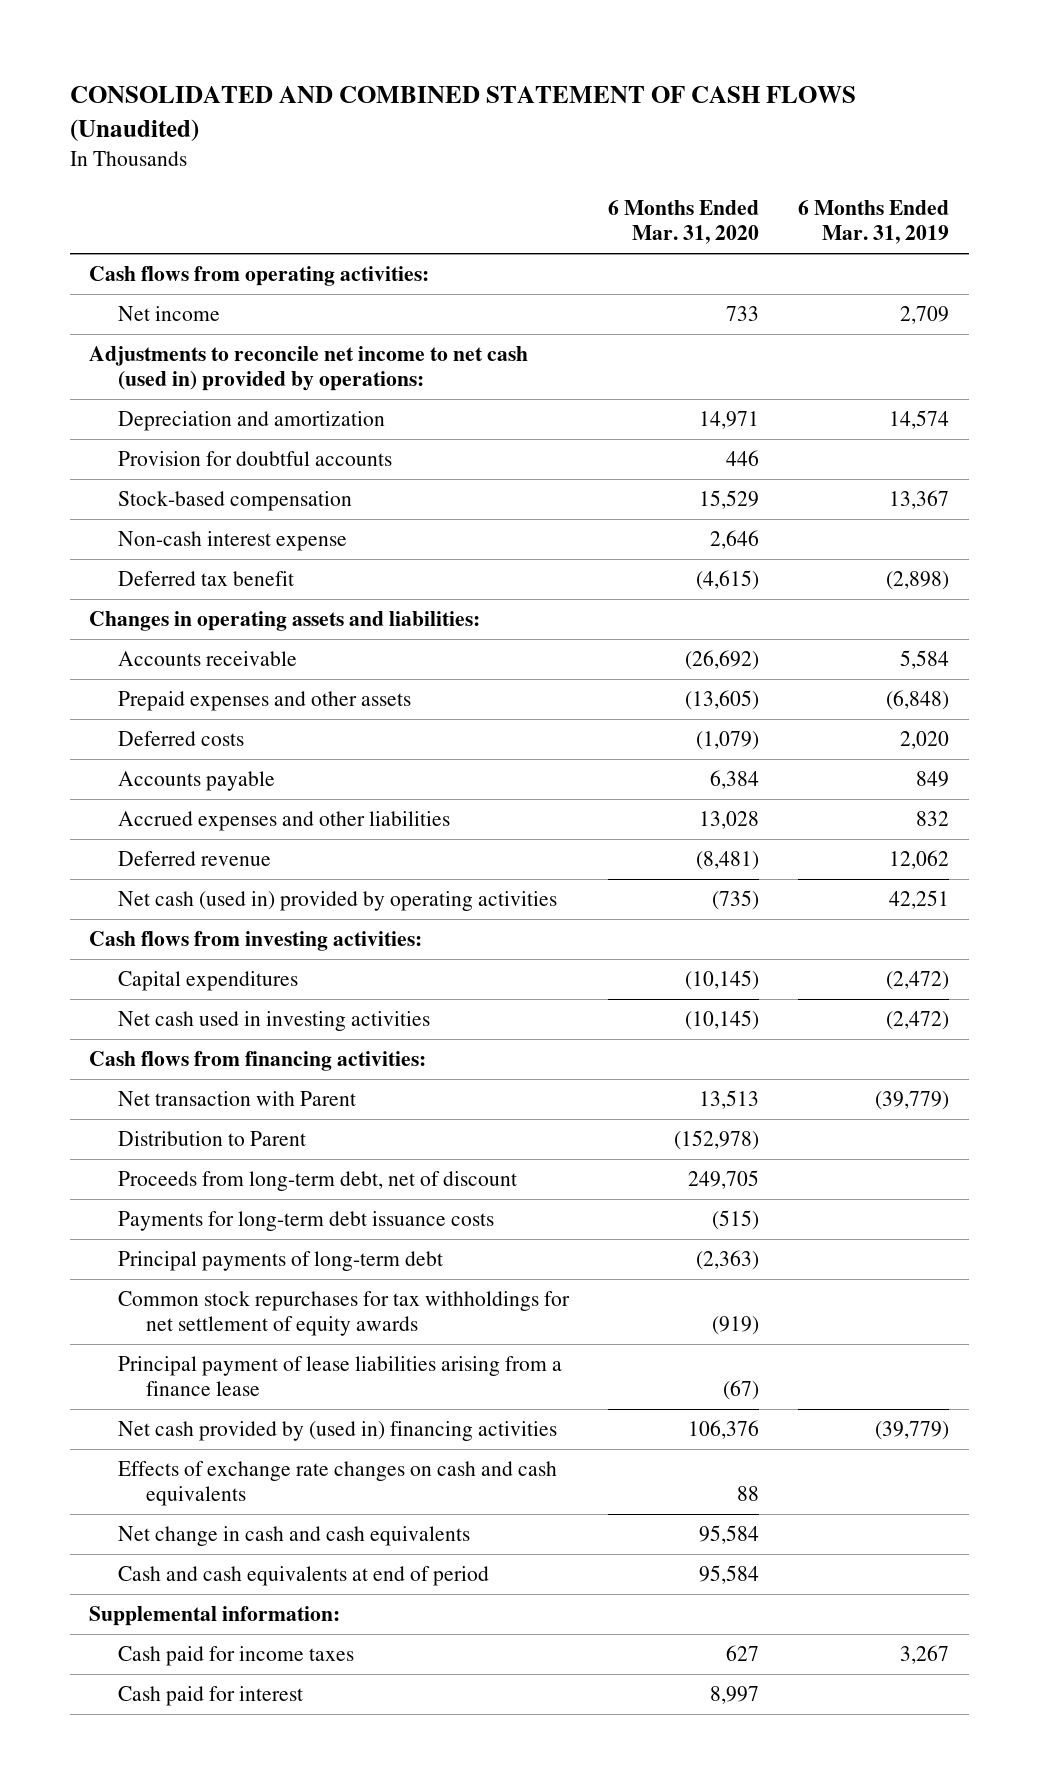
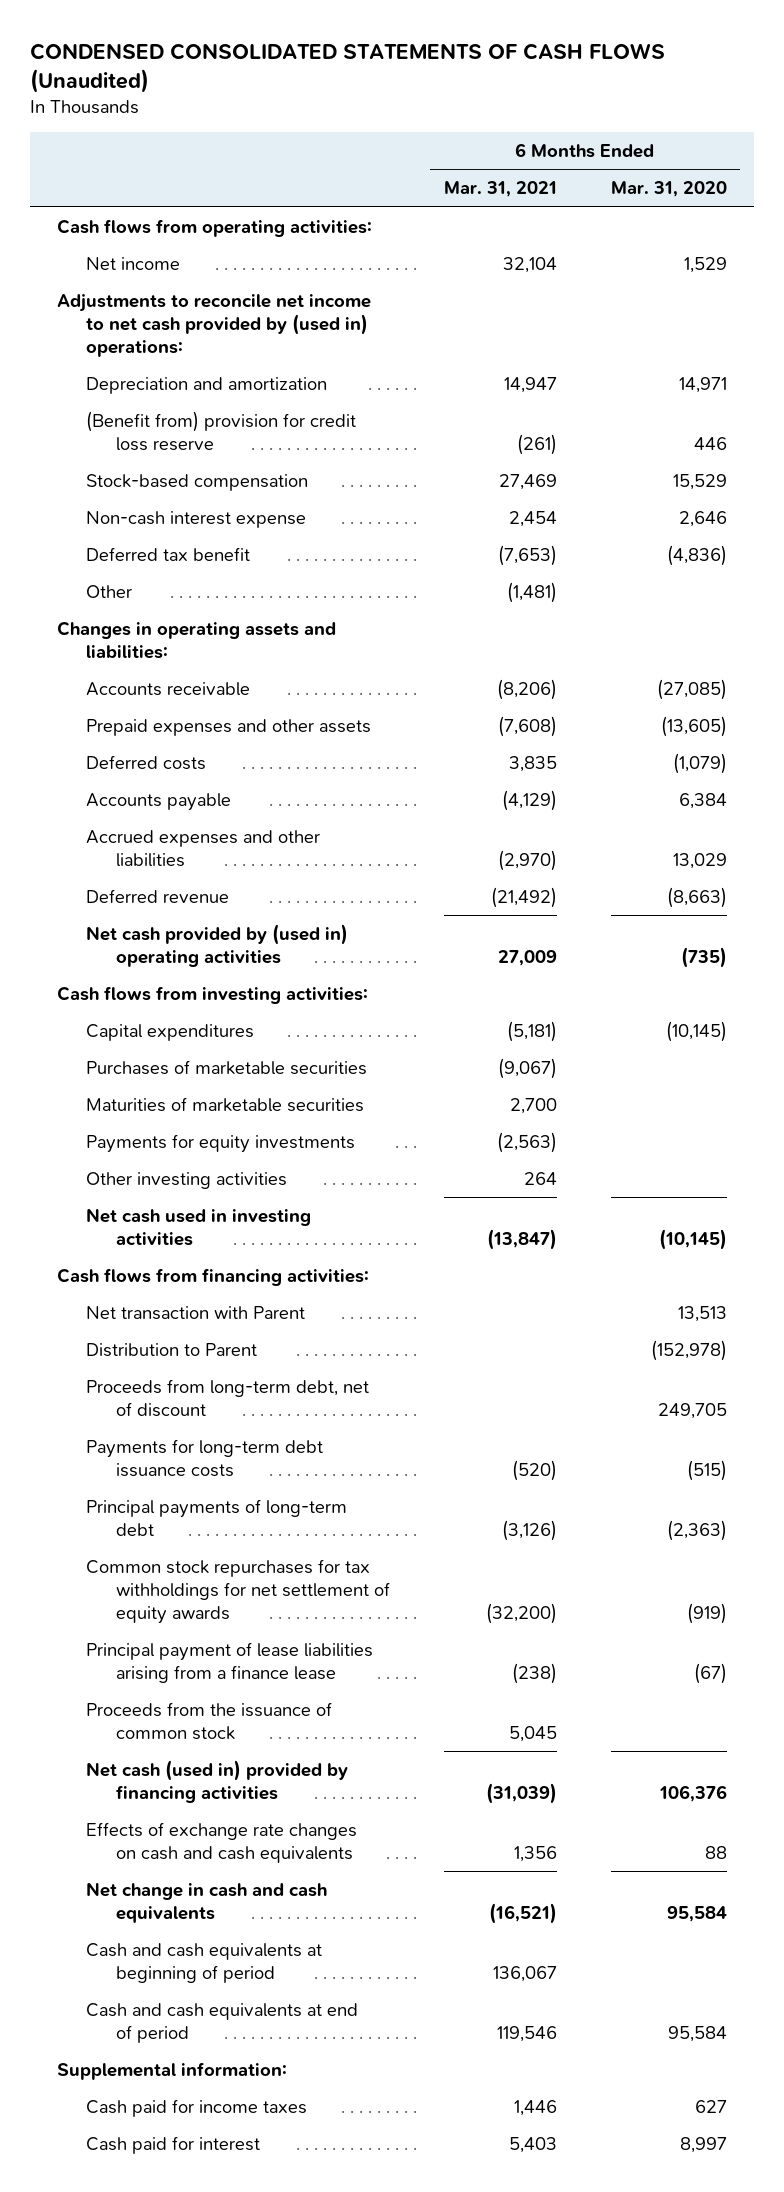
[69,86,856,143] CONSOLIDATED AND COMBINED STATEMENT OF CASH FLOWS (Unaudited) -> [30,43,666,94] CONDENSED CONSOLIDATED STATEMENTS OF CASH FLOWS (Unaudited)
[798,199,950,245] 6 Months Ended Mar. 31, 2019 -> none
none -> [443,181,557,198] Mar. 31, 2021
[725,306,759,322] 733 -> [683,257,727,274] 1,529
[89,346,529,392] Adjustments to reconcile net income to net cash (used in) provided by operations: -> [57,294,372,357] Adjustments to reconcile net income to net cash provided by (used in) operations:
[117,451,392,467] Provision for doubtful accounts -> [86,411,357,451] (Benefit from) provision for credit loss reserve
[695,570,759,591] (4,615) -> [666,545,727,567] (4,836)
none -> [86,585,133,599] Other
[684,650,759,671] (26,692) -> [656,679,727,701] (27,085)
[698,811,759,830] 13,028 -> [672,852,727,869] 13,029
[695,851,759,871] (8,481) -> [666,887,727,909] (8,663)
[117,891,557,912] Net cash (used in) provided by operating activities -> [86,924,349,967] Net cash provided by (used in) operating activities
none -> [86,1060,368,1076] Purchases of marketable securities
none -> [86,1097,365,1113] Maturities of marketable securities
none -> [86,1134,356,1154] Payments for equity investments
none -> [86,1172,288,1190] Other investing activities
none -> [86,1702,333,1740] Proceeds from the issuance of common stock
[117,1421,557,1442] Net cash provided by (used in) financing activities -> [86,1760,349,1803] Net cash (used in) provided by financing activities
none -> [86,1943,323,1983] Cash and cash equivalents at beginning of period

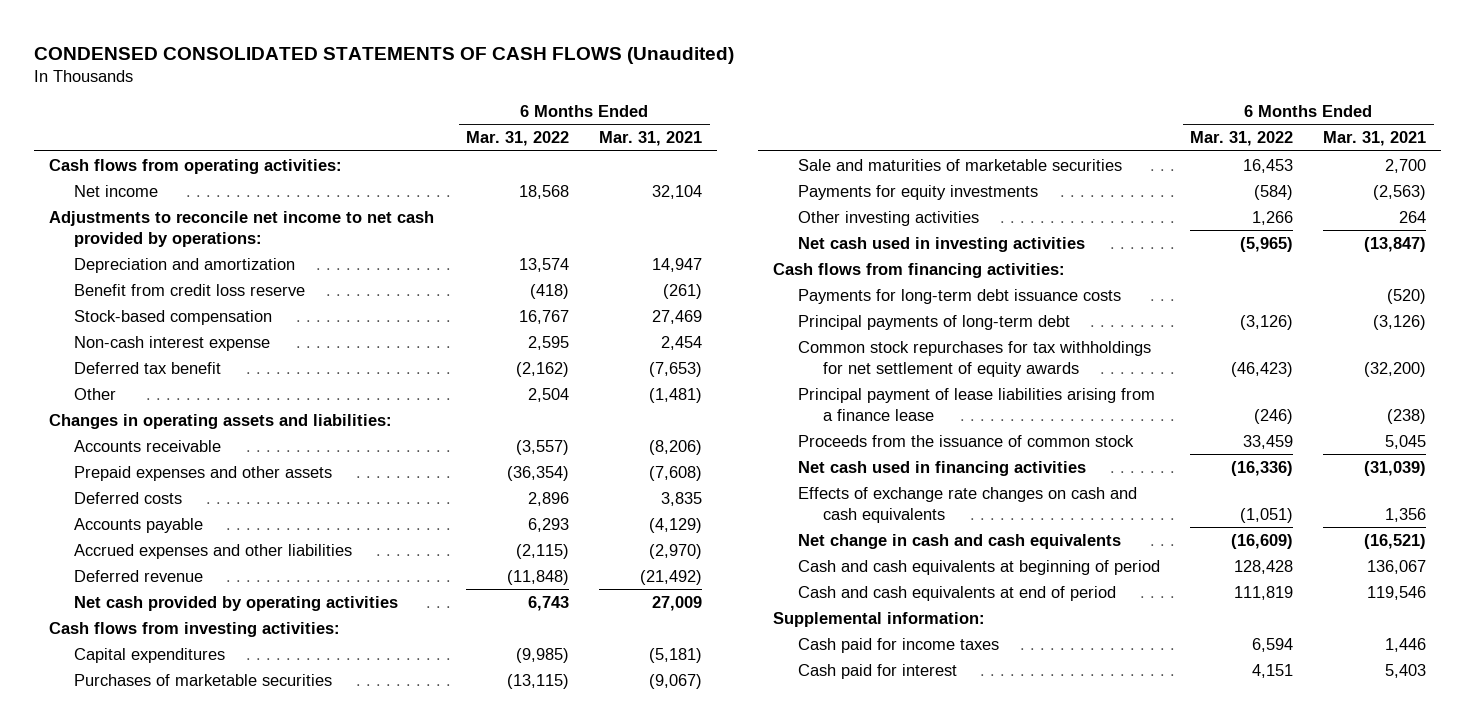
[610,181,727,198] Mar. 31, 2020 -> none
none -> [466,131,570,147] Mar. 31, 2022
[57,294,372,357] Adjustments to reconcile net income to net cash provided by (used in) operations: -> [49,210,435,247] Adjustments to reconcile net income to net cash provided by operations:
[86,411,357,451] (Benefit from) provision for credit loss reserve -> [74,283,306,296] Benefit from credit loss reserve
[86,924,349,967] Net cash provided by (used in) operating activities -> [74,595,399,611] Net cash provided by operating activities
[86,1097,365,1113] Maturities of marketable securities -> [797,158,1122,171] Sale and maturities of marketable securities
[86,1306,306,1321] Net transaction with Parent -> none
[86,1343,258,1358] Distribution to Parent -> none
[86,1379,370,1417] Proceeds from long-term debt, net of discount -> none
[86,1760,349,1803] Net cash (used in) provided by financing activities -> [797,460,1086,476] Net cash used in financing activities

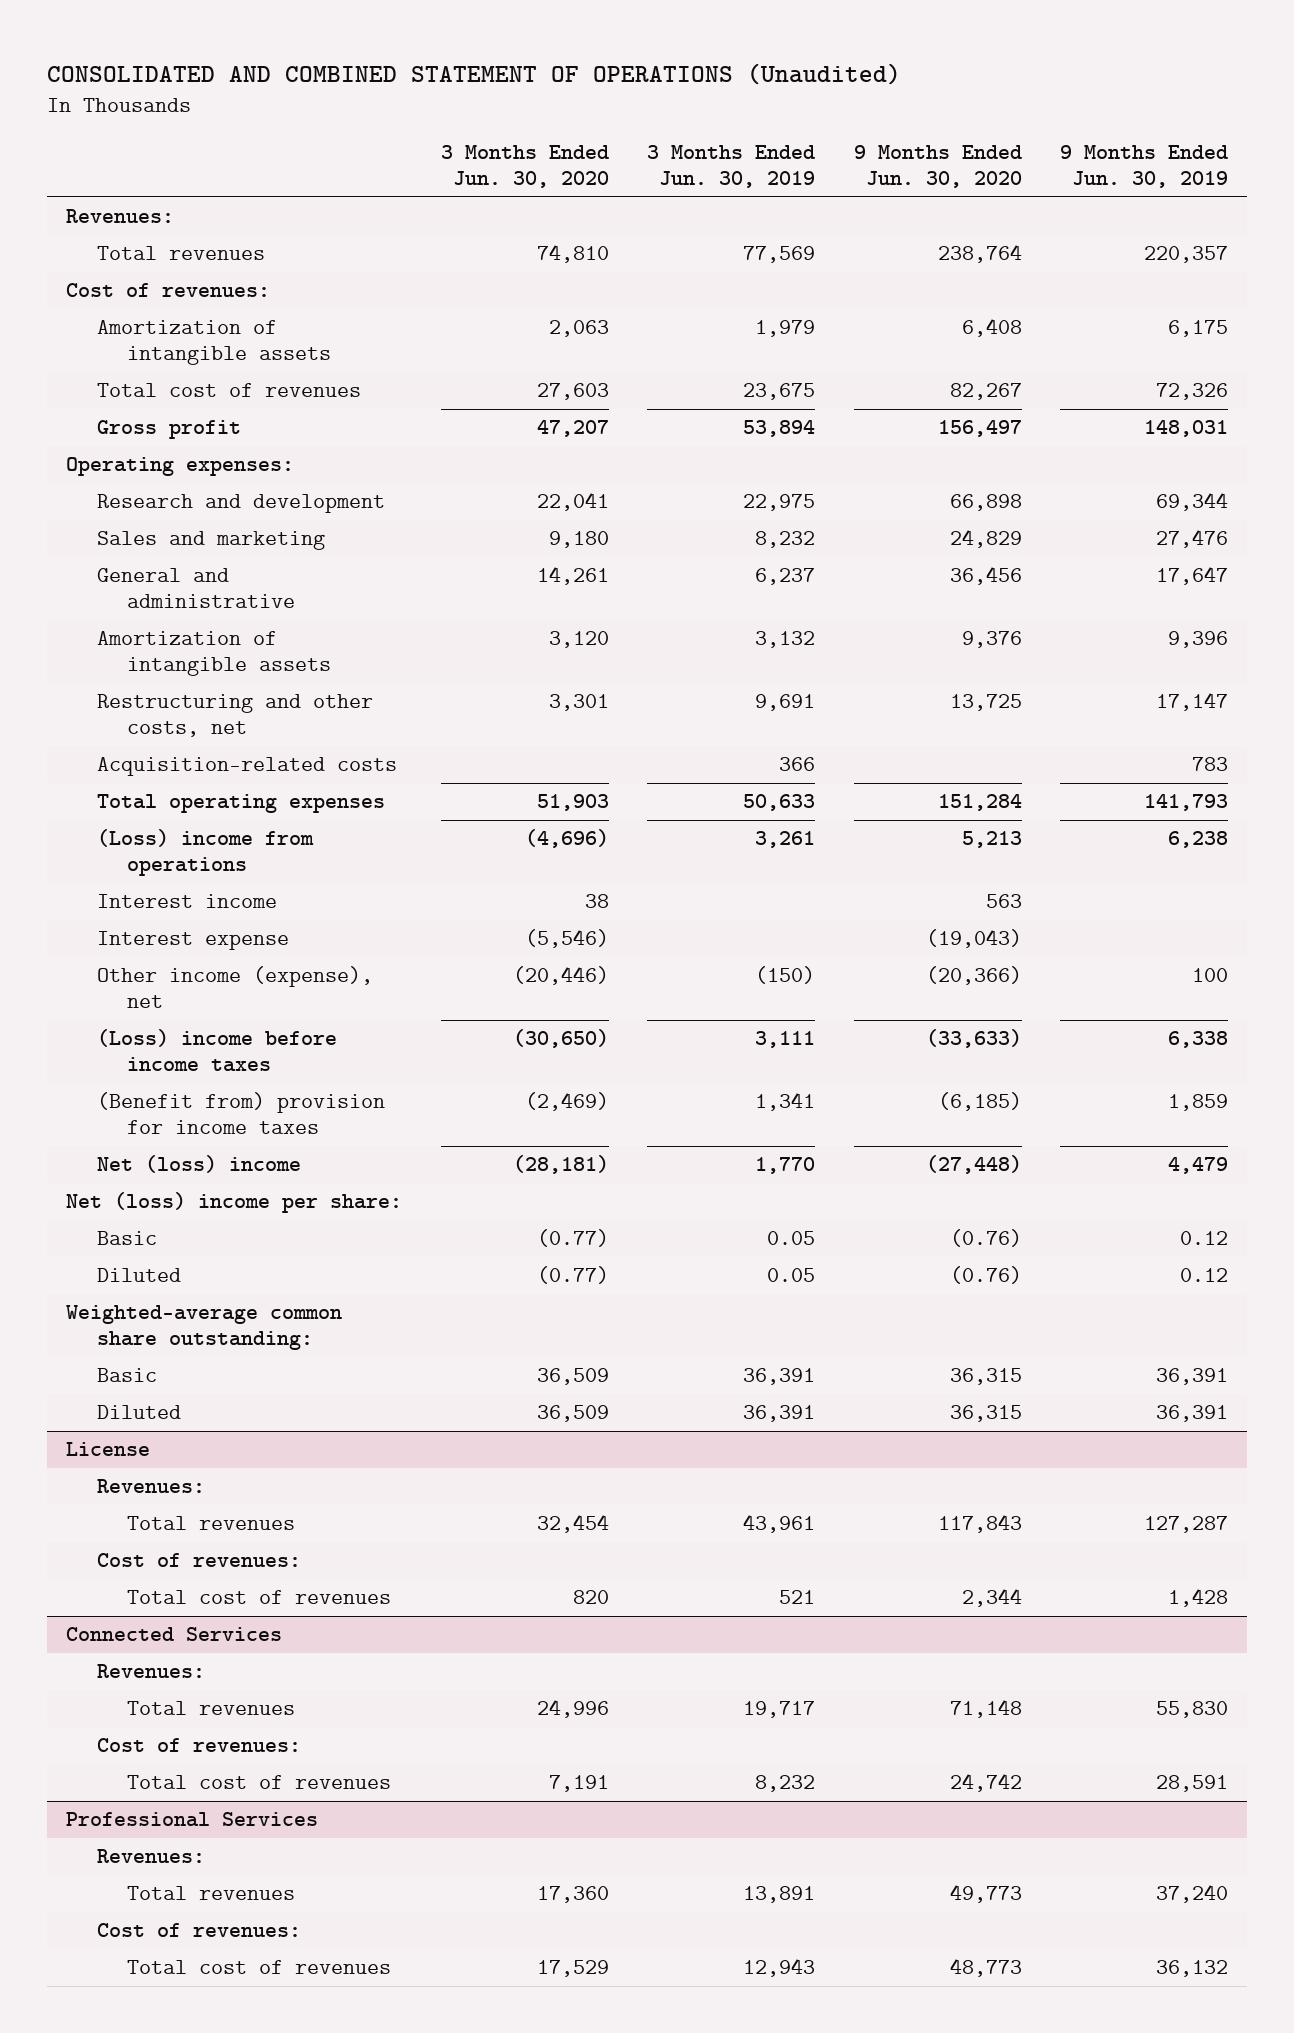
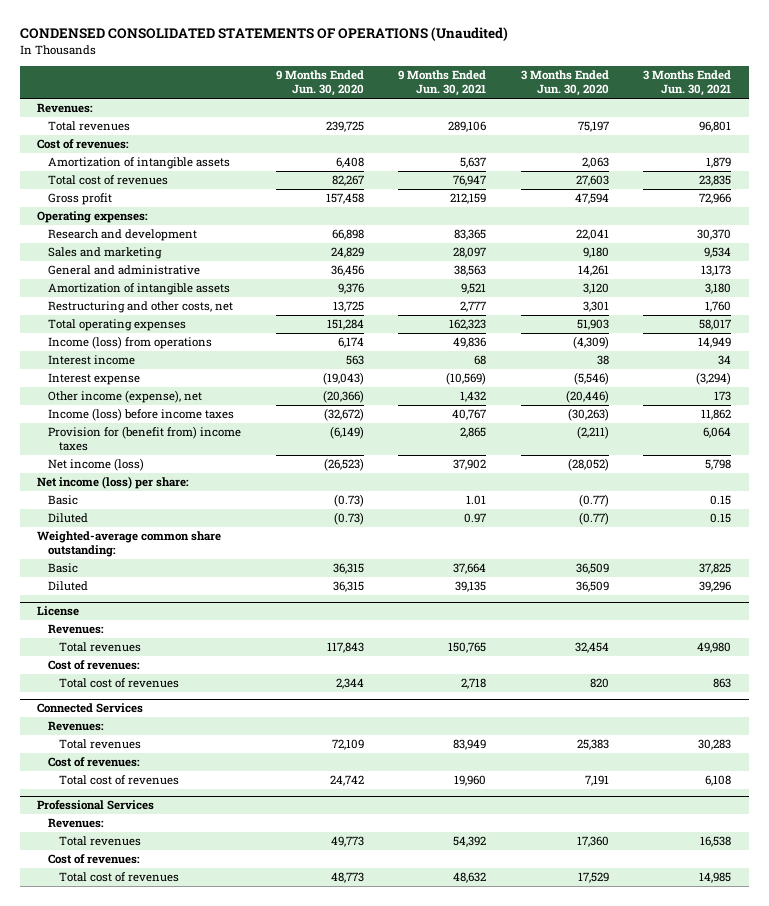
[46,62,901,85] CONSOLIDATED AND COMBINED STATEMENT OF OPERATIONS (Unaudited) -> [20,27,509,42] CONDENSED CONSOLIDATED STATEMENTS OF OPERATIONS (Unaudited)
[647,145,816,189] 3 Months Ended Jun. 30, 2019 -> none
[1060,145,1229,189] 9 Months Ended Jun. 30, 2019 -> none
none -> [398,70,487,97] 9 Months Ended Jun. 30, 2021
none -> [643,70,732,97] 3 Months Ended Jun. 30, 2021
[536,244,609,264] 74,810 -> [577,121,609,133] 75,197
[937,244,1022,264] 238,764 -> [325,121,364,133] 239,725
[536,420,609,438] 47,207 -> [574,193,609,205] 47,594
[937,420,1022,438] 156,497 -> [325,193,364,205] 157,458
[96,757,397,777] Acquisition-related costs -> none
[96,829,314,877] (Loss) income from operations -> [48,336,213,350] Income (loss) from operations
[524,829,609,849] (4,696) -> [572,336,609,350] (4,309)
[961,831,1022,849] 5,213 -> [337,337,364,349] 6,174
[96,1029,337,1073] (Loss) income before income taxes -> [48,408,235,422] Income (loss) before income taxes
[512,1029,609,1049] (30,650) -> [567,408,609,422] (30,263)
[925,1029,1022,1049] (33,633) -> [323,408,364,422] (32,672)
[96,1092,385,1135] (Benefit from) provision for income taxes -> [48,426,242,452] Provision for (benefit from) income taxes
[524,1092,609,1112] (2,469) -> [576,426,609,440] (2,211)
[937,1092,1022,1112] (6,185) -> [329,426,364,440] (6,149)
[96,1155,301,1174] Net (loss) income -> [48,458,145,472] Net income (loss)
[512,1155,609,1175] (28,181) -> [567,458,609,472] (28,052)
[925,1155,1022,1175] (27,448) -> [323,458,364,472] (26,523)
[66,1192,403,1214] Net (loss) income per share: -> [37,476,190,490] Net income (loss) per share:
[949,1229,1022,1248] (0.76) -> [333,494,364,508] (0.73)
[949,1266,1022,1285] (0.76) -> [333,512,364,526] (0.73)
[536,1699,609,1719] 24,996 -> [576,739,609,751] 25,383
[949,1699,1022,1719] 71,148 -> [331,739,364,751] 72,109

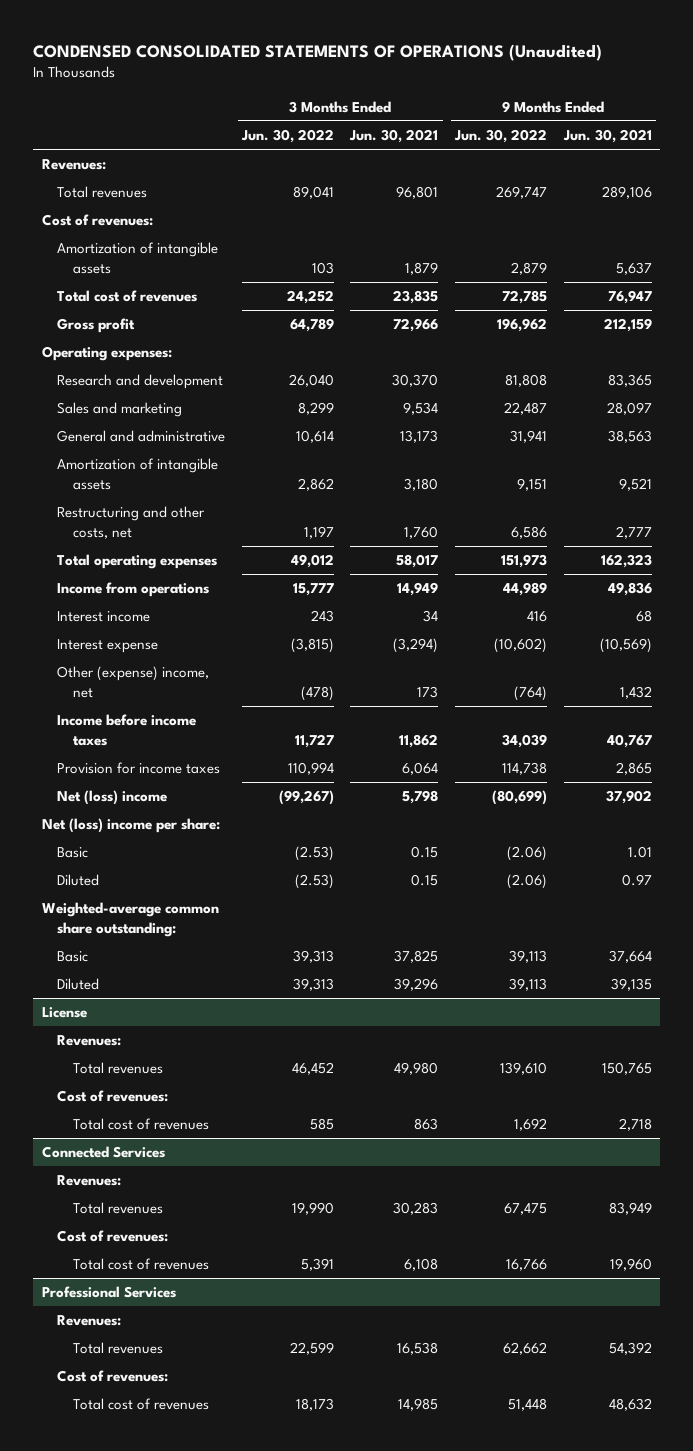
[275,70,364,97] 9 Months Ended Jun. 30, 2020 -> none
[520,70,609,97] 3 Months Ended Jun. 30, 2020 -> none
none -> [240,128,334,143] Jun. 30, 2022
none -> [454,128,548,143] Jun. 30, 2022
[48,336,213,350] Income (loss) from operations -> [57,582,210,598] Income from operations
[48,390,203,404] Other income (expense), net -> [57,666,210,698] Other (expense) income, net
[48,408,235,422] Income (loss) before income taxes -> [57,714,197,746] Income before income taxes
[48,426,242,452] Provision for (benefit from) income taxes -> [57,762,221,775] Provision for income taxes
[48,458,145,472] Net income (loss) -> [57,790,168,806] Net (loss) income
[37,476,190,490] Net income (loss) per share: -> [41,818,220,834] Net (loss) income per share:

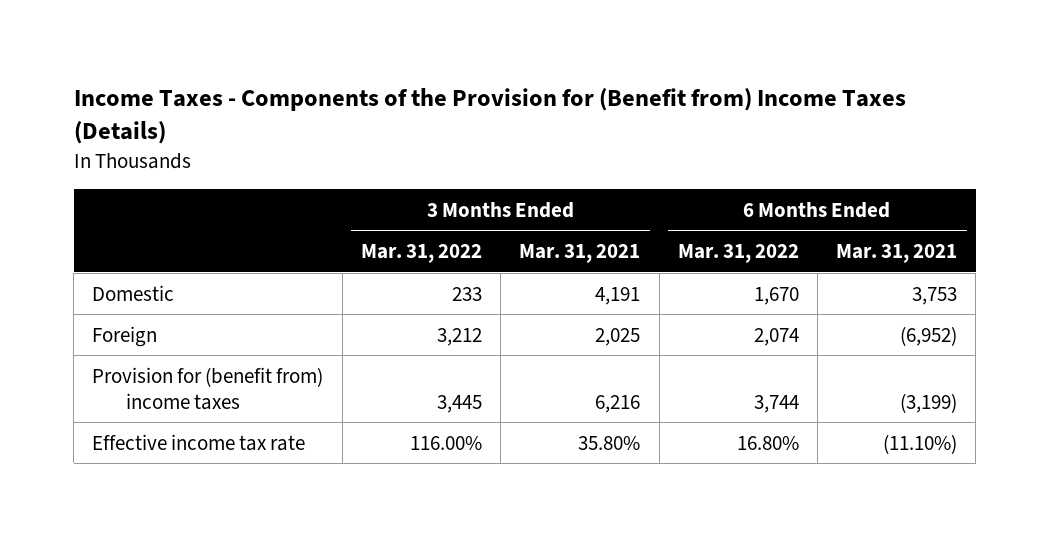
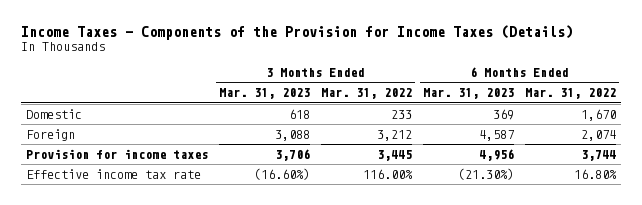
[73,88,906,145] Income Taxes - Components of the Provision for (Benefit from) Income Taxes (Details) -> [20,25,573,41] Income Taxes - Components of the Provision for Income Taxes (Details)
[519,243,641,263] Mar. 31, 2021 -> none
[836,243,958,263] Mar. 31, 2021 -> none
none -> [218,88,310,100] Mar. 31, 2023
none -> [422,88,514,100] Mar. 31, 2023
[92,366,324,410] Provision for (benefit from) income taxes -> [26,149,209,160] Provision for income taxes

